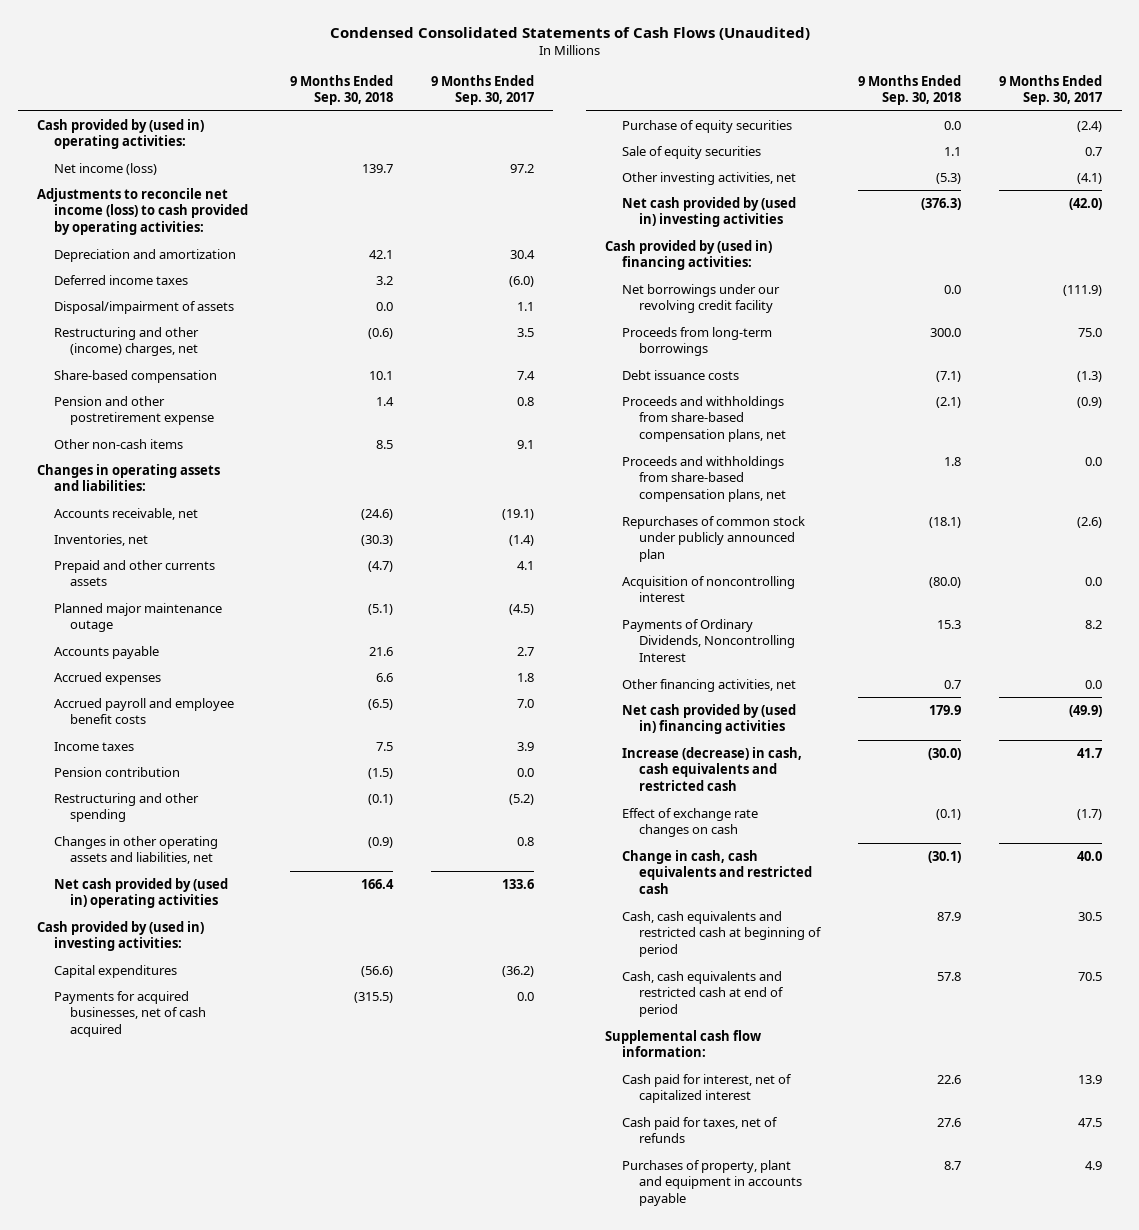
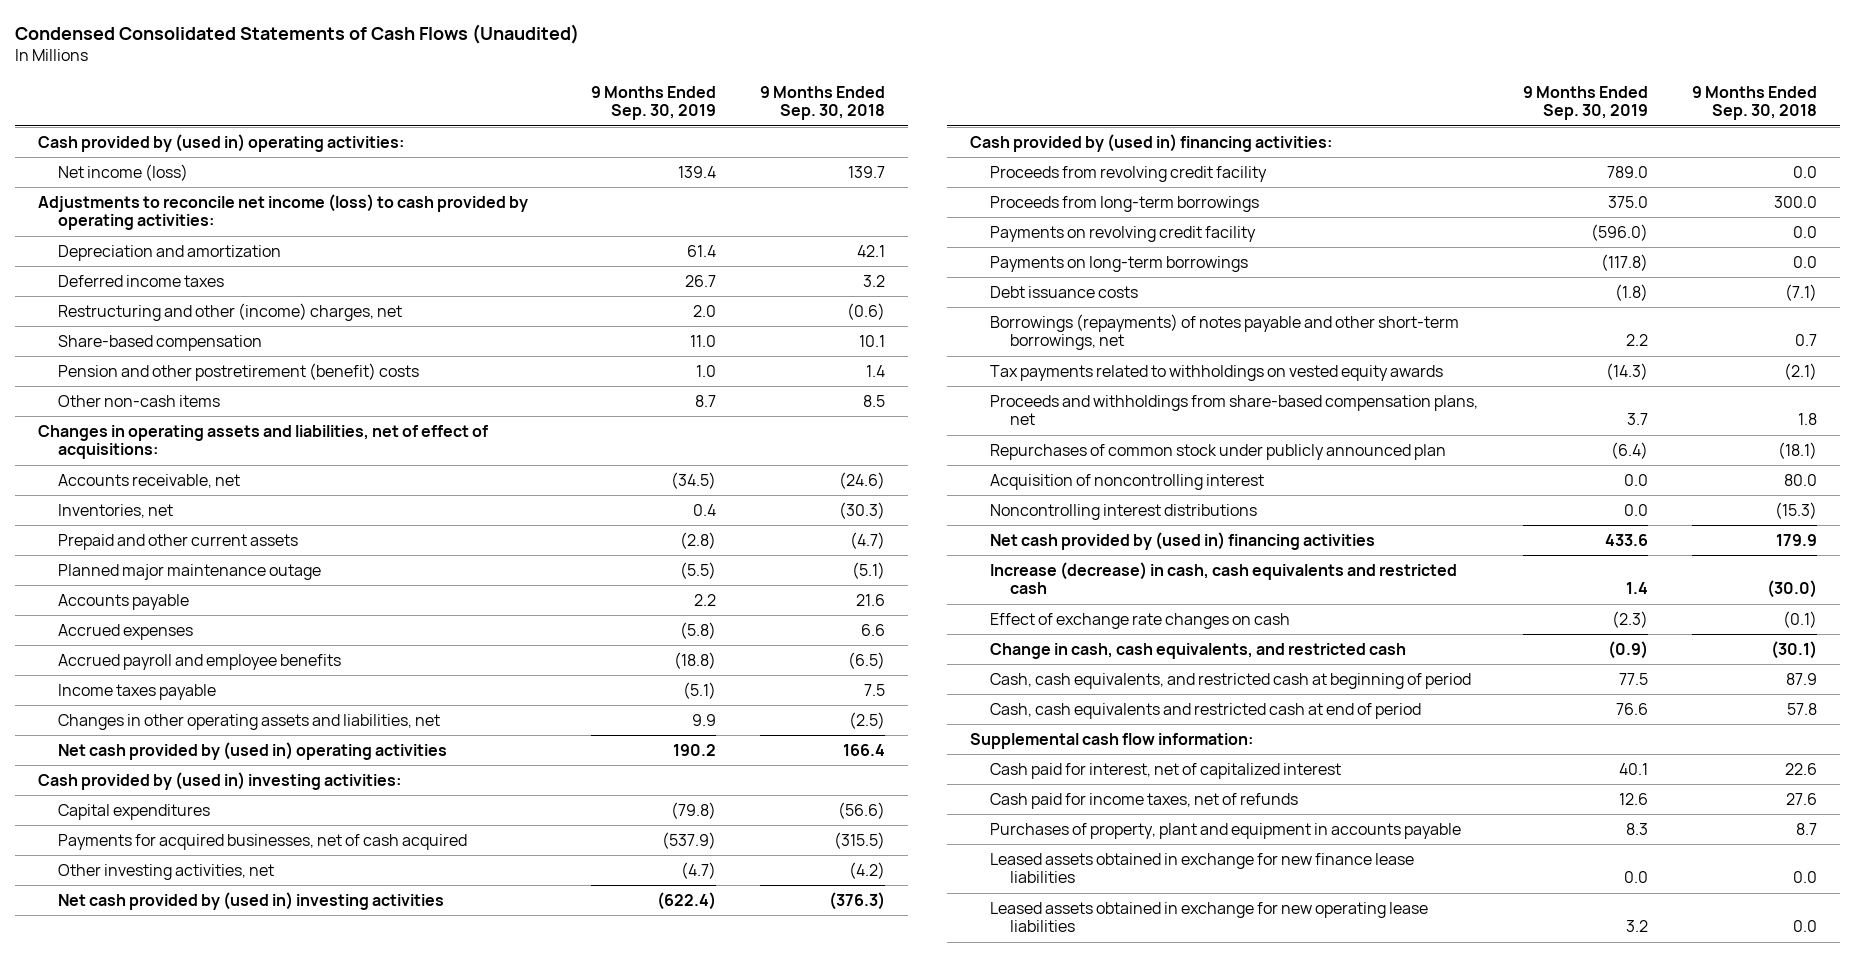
[431,74,535,106] 9 Months Ended Sep. 30, 2017 -> none
none -> [590,85,716,121] 9 Months Ended Sep. 30, 2019
[53,300,234,314] Disposal/impairment of assets -> none
[53,395,215,426] Pension and other postretirement expense -> [57,362,419,381] Pension and other postretirement (benefit) costs
[36,463,220,492] Changes in operating assets and liabilities: -> [37,424,488,460] Changes in operating assets and liabilities, net of effect of acquisitions:
[53,559,215,587] Prepaid and other currents assets -> [57,533,298,550] Prepaid and other current assets
[53,766,180,777] Pension contribution -> none
[53,792,199,823] Restructuring and other spending -> none
[53,697,234,725] Accrued payroll and employee benefit costs -> [57,653,341,670] Accrued payroll and employee benefits
[53,741,134,751] Income taxes -> [57,683,216,700] Income taxes payable
[367,836,393,848] (0.9) -> [849,711,886,729] (2.5)
[621,119,792,133] Purchase of equity securities -> none
[621,145,761,159] Sale of equity securities -> none
[936,172,962,184] (5.3) -> [849,861,886,879] (4.2)
[621,283,780,314] Net borrowings under our revolving credit facility -> none
none -> [989,165,1267,182] Proceeds from revolving credit facility
none -> [989,225,1256,242] Payments on revolving credit facility
none -> [989,255,1248,272] Payments on long-term borrowings
none -> [989,313,1459,351] Borrowings (repayments) of notes payable and other short-term borrowings, net
[621,395,786,442] Proceeds and withholdings from share-based compensation plans, net -> [989,364,1443,381] Tax payments related to withholdings on vested equity awards
[621,678,796,692] Other financing activities, net -> none
[929,576,962,588] (80.0) -> [1784,473,1818,486] 80.0
[621,618,795,662] Payments of Ordinary Dividends, Noncontrolling Interest -> [989,503,1257,520] Noncontrolling interest distributions
[937,619,962,629] 15.3 -> [1775,501,1818,519] (15.3)
[621,849,812,894] Change in cash, cash equivalents and restricted cash -> [989,642,1406,659] Change in cash, cash equivalents, and restricted cash
[621,910,822,957] Cash, cash equivalents and restricted cash at beginning of period -> [989,672,1471,689] Cash, cash equivalents, and restricted cash at beginning of period
[621,1116,778,1144] Cash paid for taxes, net of refunds -> [989,792,1298,809] Cash paid for income taxes, net of refunds
none -> [989,852,1414,884] Leased assets obtained in exchange for new finance lease liabilities
none -> [989,901,1428,933] Leased assets obtained in exchange for new operating lease liabilities

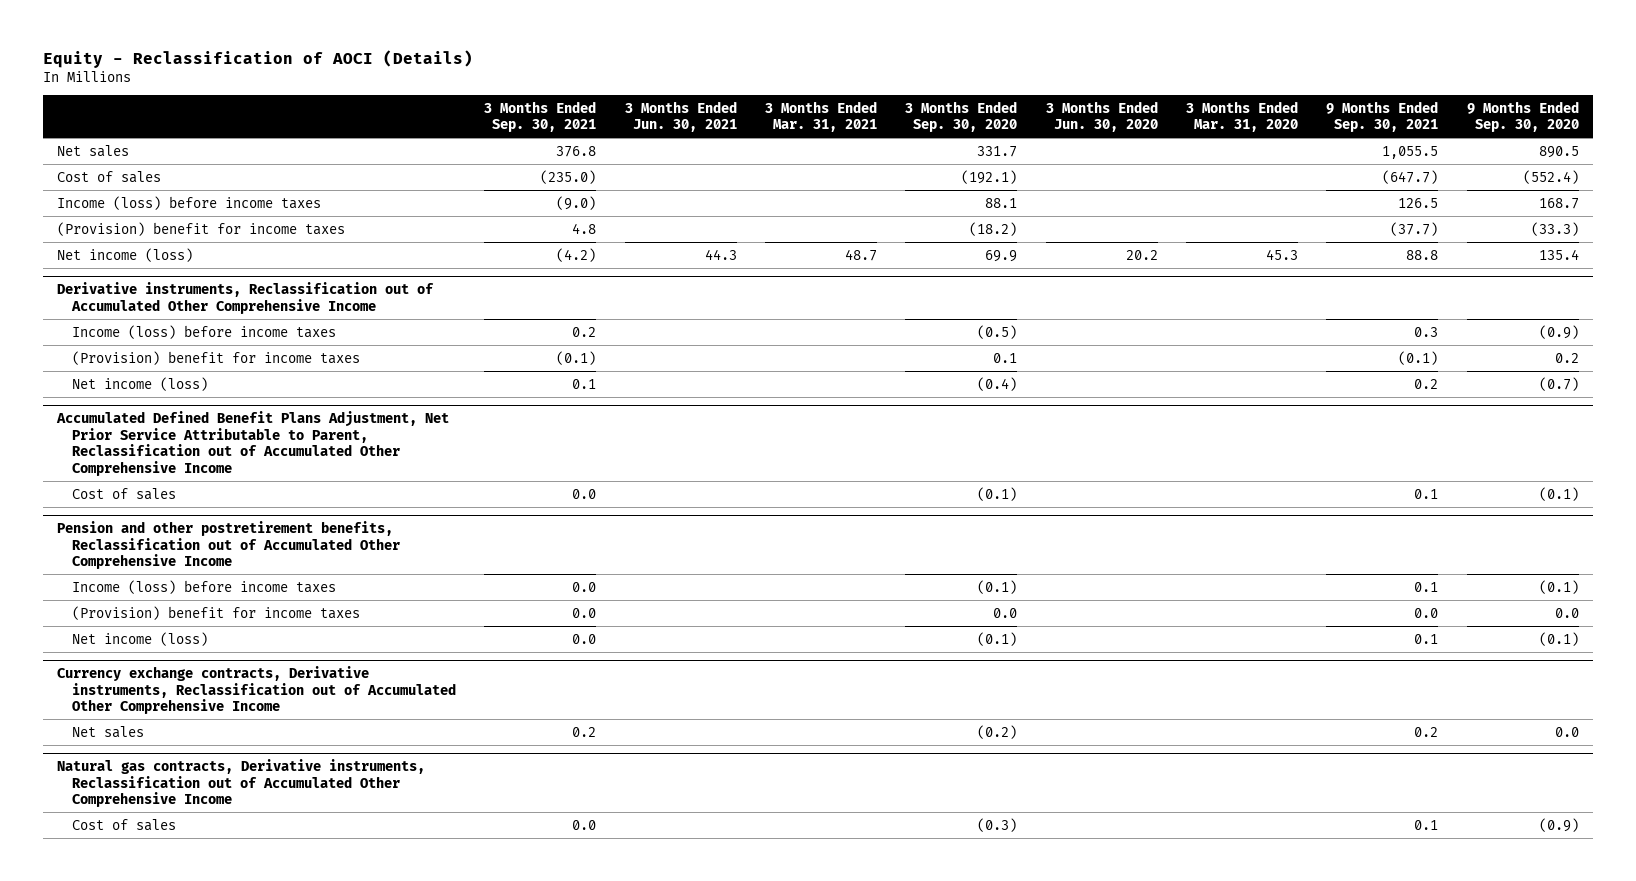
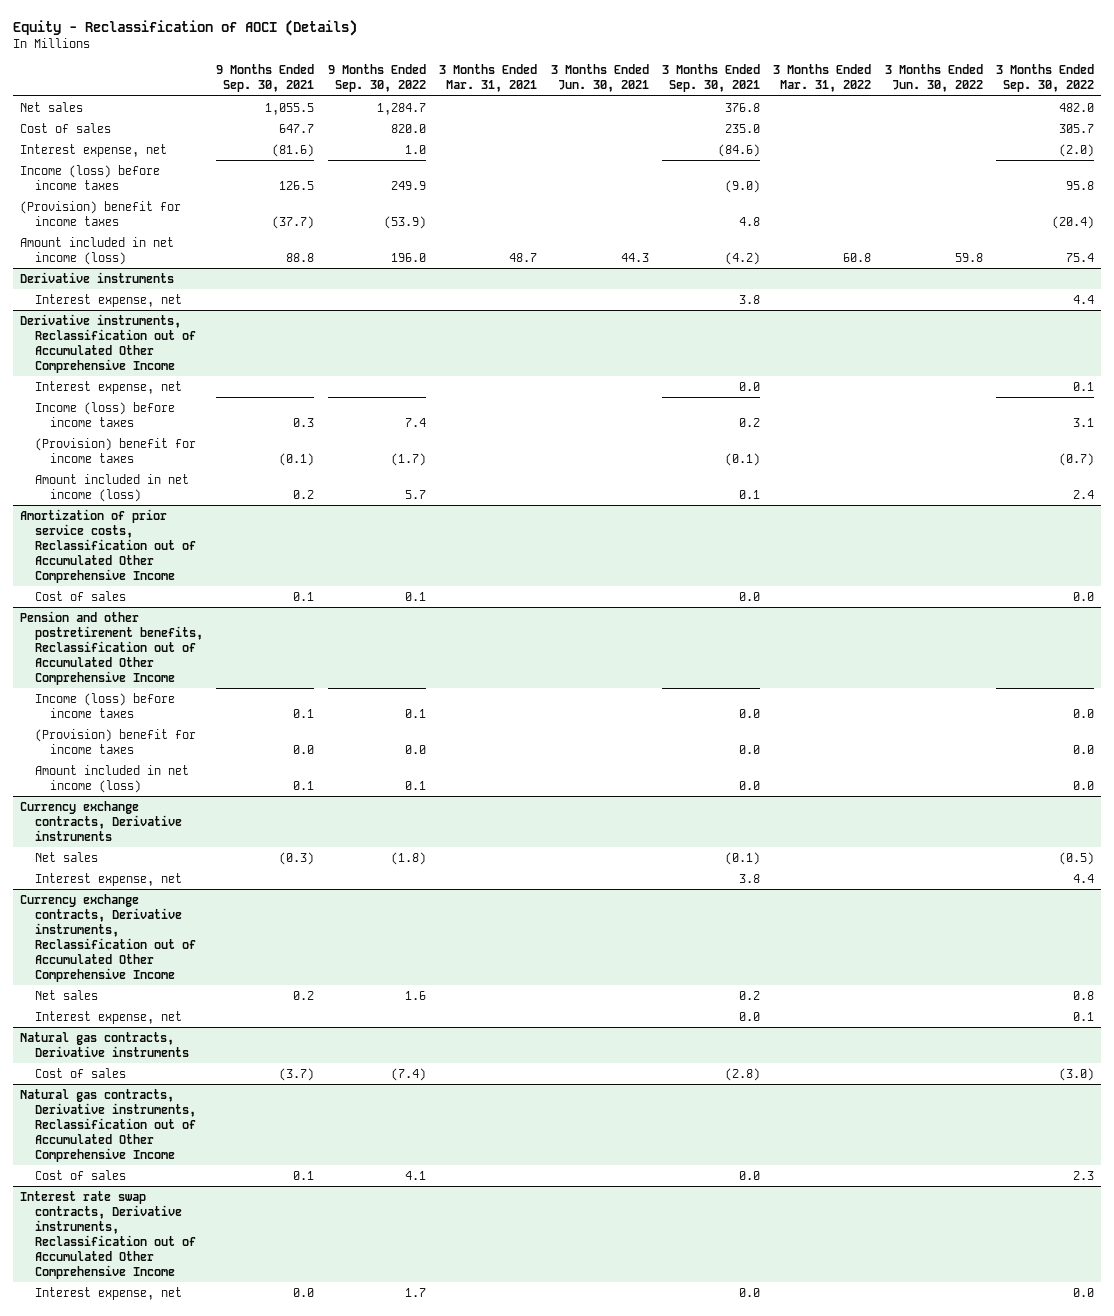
[905,100,1018,133] 3 Months Ended Sep. 30, 2020 -> none
[1045,100,1158,133] 3 Months Ended Jun. 30, 2020 -> none
[1185,100,1298,133] 3 Months Ended Mar. 31, 2020 -> none
[1466,100,1579,133] 9 Months Ended Sep. 30, 2020 -> none
none -> [327,64,426,93] 9 Months Ended Sep. 30, 2022
none -> [773,64,872,93] 3 Months Ended Mar. 31, 2022
none -> [884,64,983,93] 3 Months Ended Jun. 30, 2022
none -> [996,64,1095,93] 3 Months Ended Sep. 30, 2022
[540,169,597,184] (235.0) -> [724,123,760,133] 235.0
[1382,169,1439,184] (647.7) -> [279,123,315,133] 647.7
none -> [20,143,168,157] Interest expense, net
[56,247,193,262] Net income (loss) -> [20,236,175,265] Amount included in net income (loss)
none -> [20,271,175,283] Derivative instruments
none -> [34,293,182,307] Interest expense, net
none -> [34,380,182,394] Interest expense, net
[55,410,449,476] Accumulated Defined Benefit Plans Adjustment, Net Prior Service Attributable to Parent, Reclassification out of Accumulated Other Comprehensive Income -> none
[71,376,208,391] Net income (loss) -> [34,473,189,502] Amount included in net income (loss)
none -> [20,508,196,583] Amortization of prior service costs, Reclassification out of Accumulated Other Comprehensive Income
[71,631,208,646] Net income (loss) -> [34,764,189,793] Amount included in net income (loss)
none -> [20,800,182,841] Currency exchange contracts, Derivative instruments
none -> [34,851,98,862] Net sales
none -> [34,872,182,886] Interest expense, net
none -> [34,1010,182,1024] Interest expense, net
none -> [20,1031,189,1057] Natural gas contracts, Derivative instruments
none -> [34,1067,126,1078] Cost of sales
none -> [20,1190,196,1279] Interest rate swap contracts, Derivative instruments, Reclassification out of Accumulated Other Comprehensive Income
none -> [34,1286,182,1300] Interest expense, net

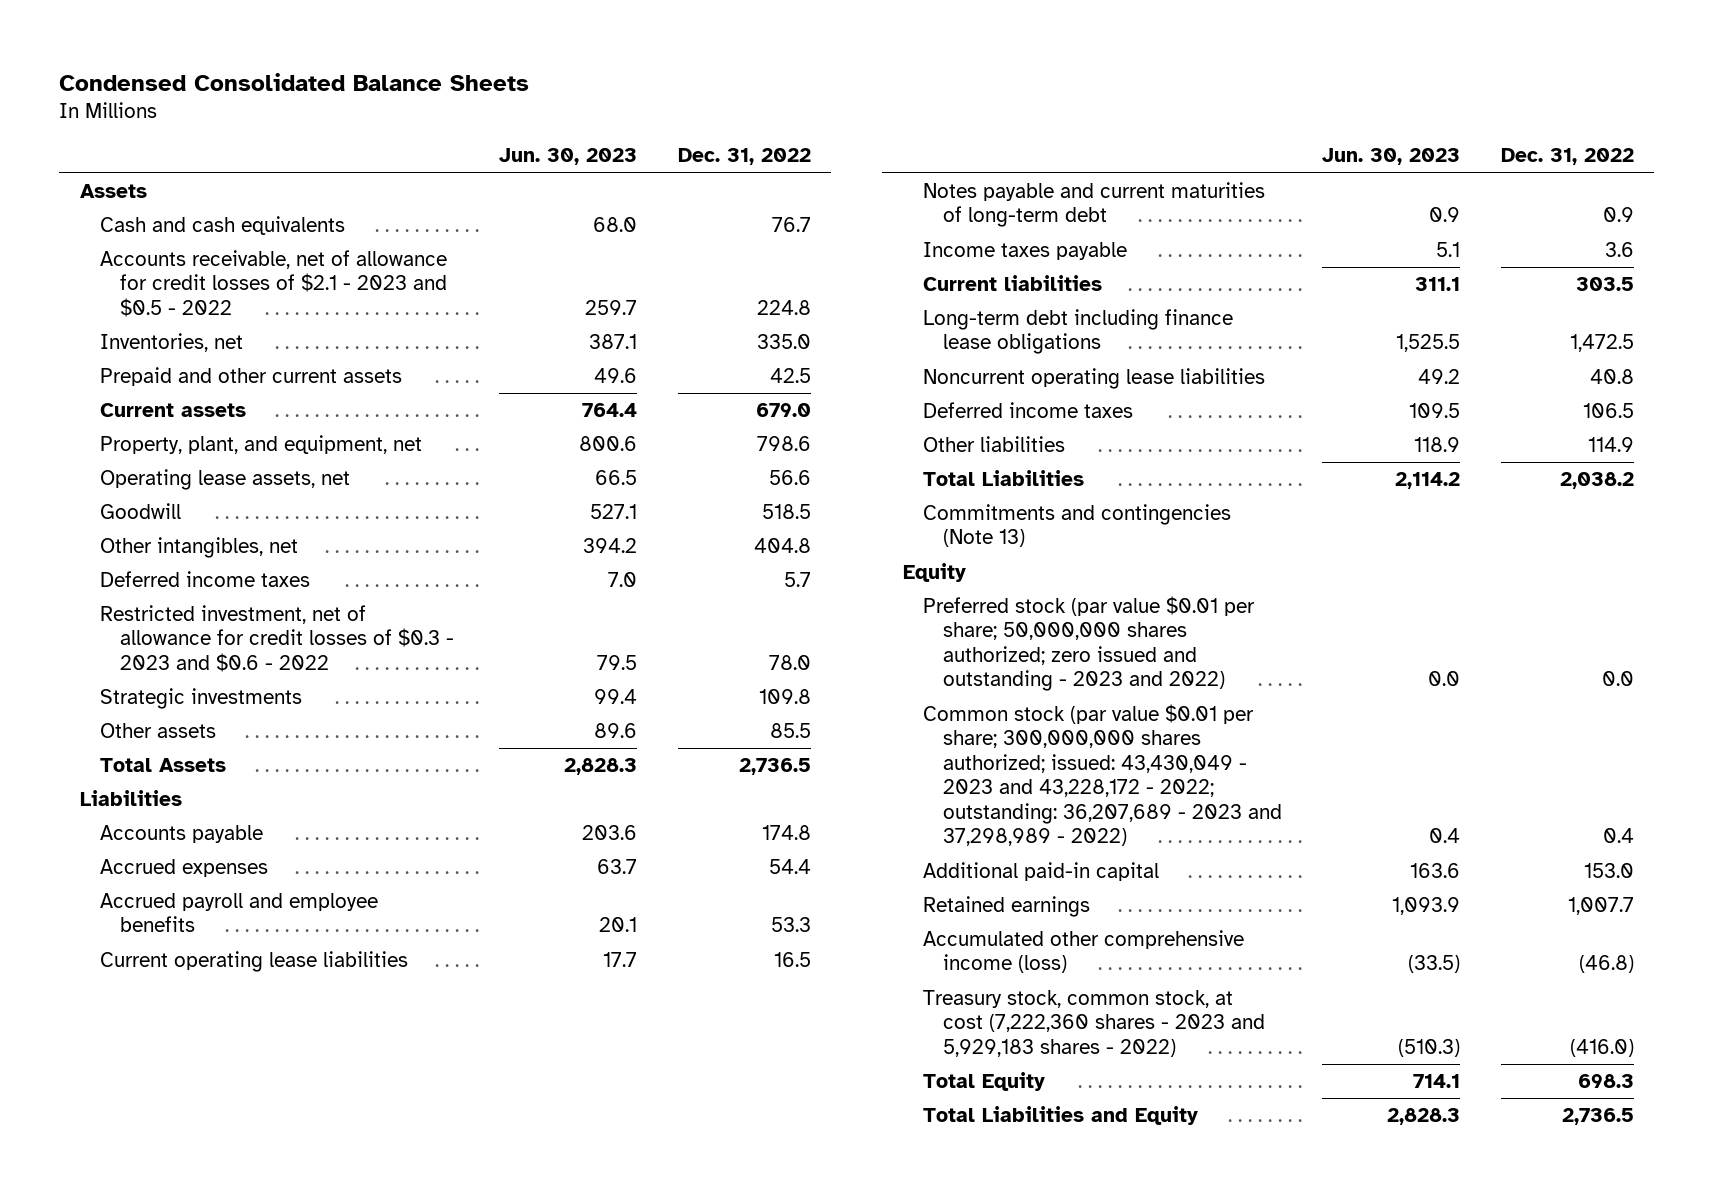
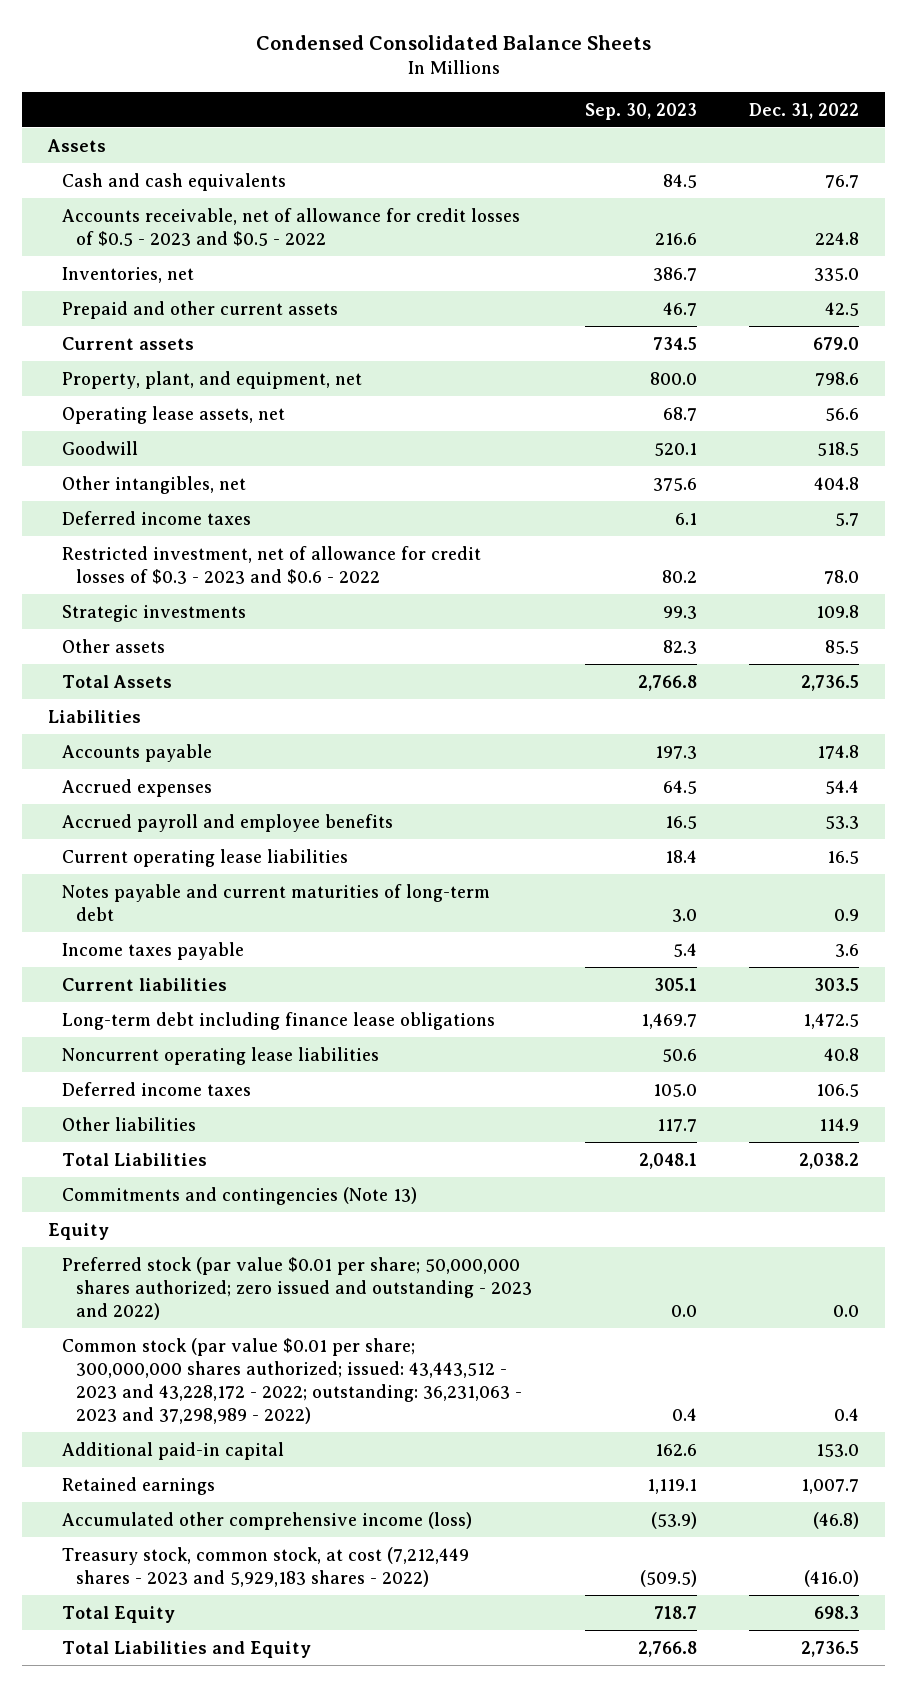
[499,148,638,166] Jun. 30, 2023 -> none
none -> [584,102,697,120] Sep. 30, 2023
[99,250,447,317] Accounts receivable, net of allowance for credit losses of $2.1 - 2023 and $0.5 - 2022 -> [62,207,521,246] Accounts receivable, net of allowance for credit losses of $0.5 - 2023 and $0.5 - 2022
[922,704,1282,847] Common stock (par value $0.01 per share; 300,000,000 shares authorized; issued: 43,430,049 - 2023 and 43,228,172 - 2022; outstanding: 36,207,689 - 2023 and 37,298,989 - 2022) -> [62,1337,523,1424] Common stock (par value $0.01 per share; 300,000,000 shares authorized; issued: 43,443,512 - 2023 and 43,228,172 - 2022; outstanding: 36,231,063 - 2023 and 37,298,989 - 2022)
[922,990,1265,1057] Treasury stock, common stock, at cost (7,222,360 shares - 2023 and 5,929,183 shares - 2022) -> [62,1546,470,1587] Treasury stock, common stock, at cost (7,212,449 shares - 2023 and 5,929,183 shares - 2022)

